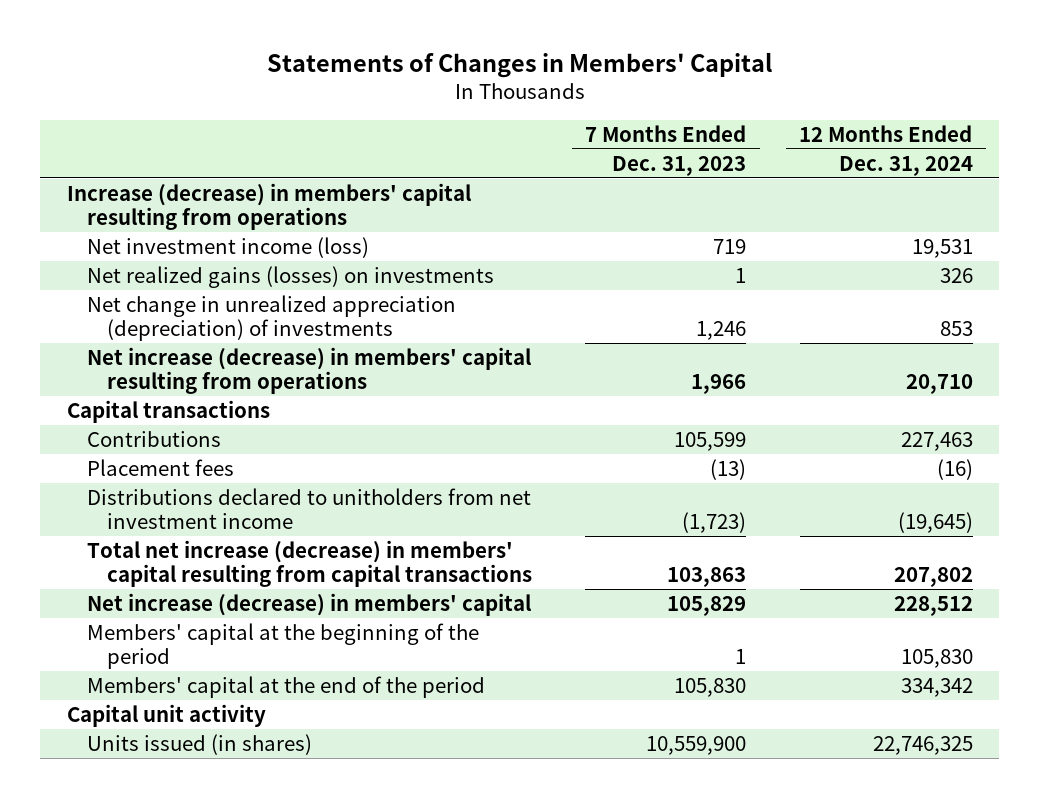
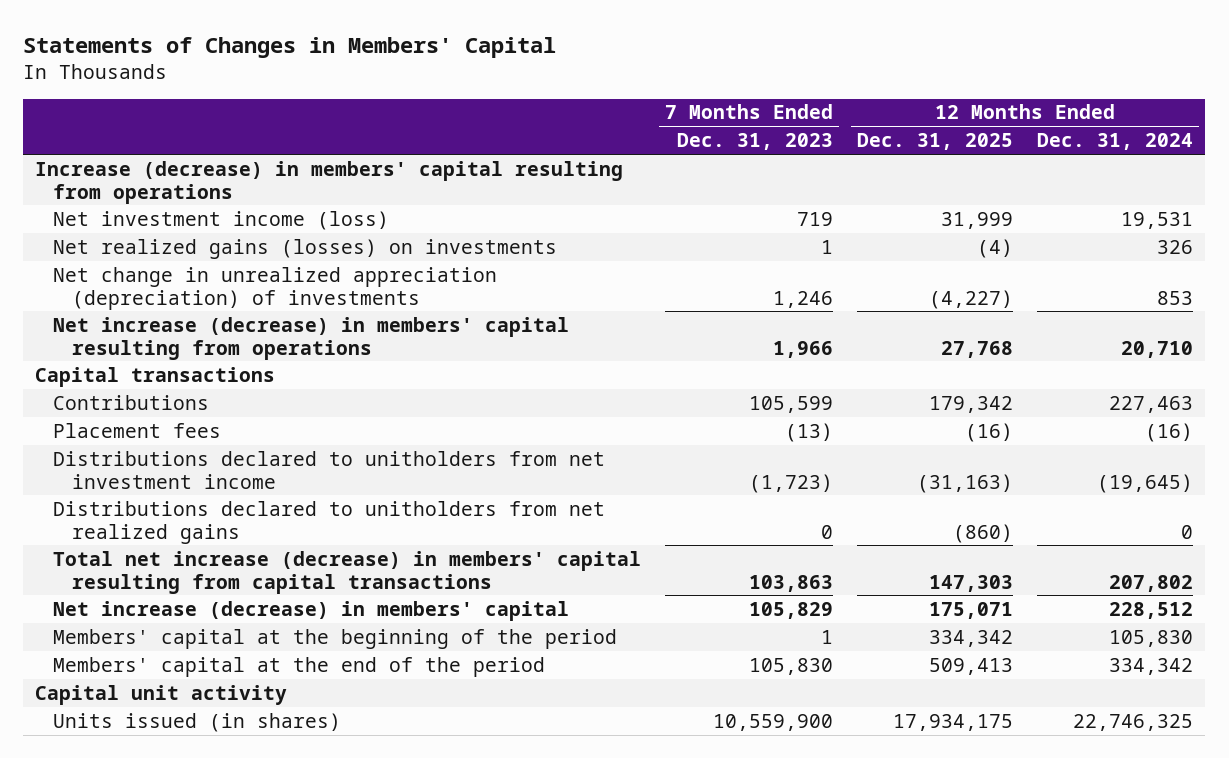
none -> [857,133,1014,151] Dec. 31, 2025
none -> [53,500,606,544] Distributions declared to unitholders from net realized gains

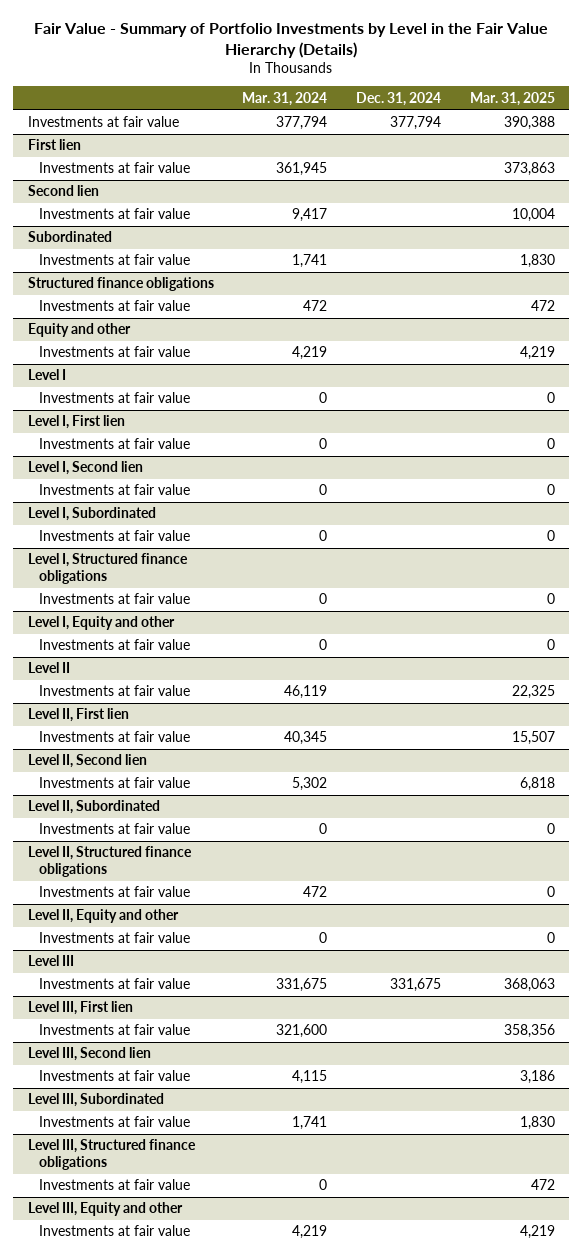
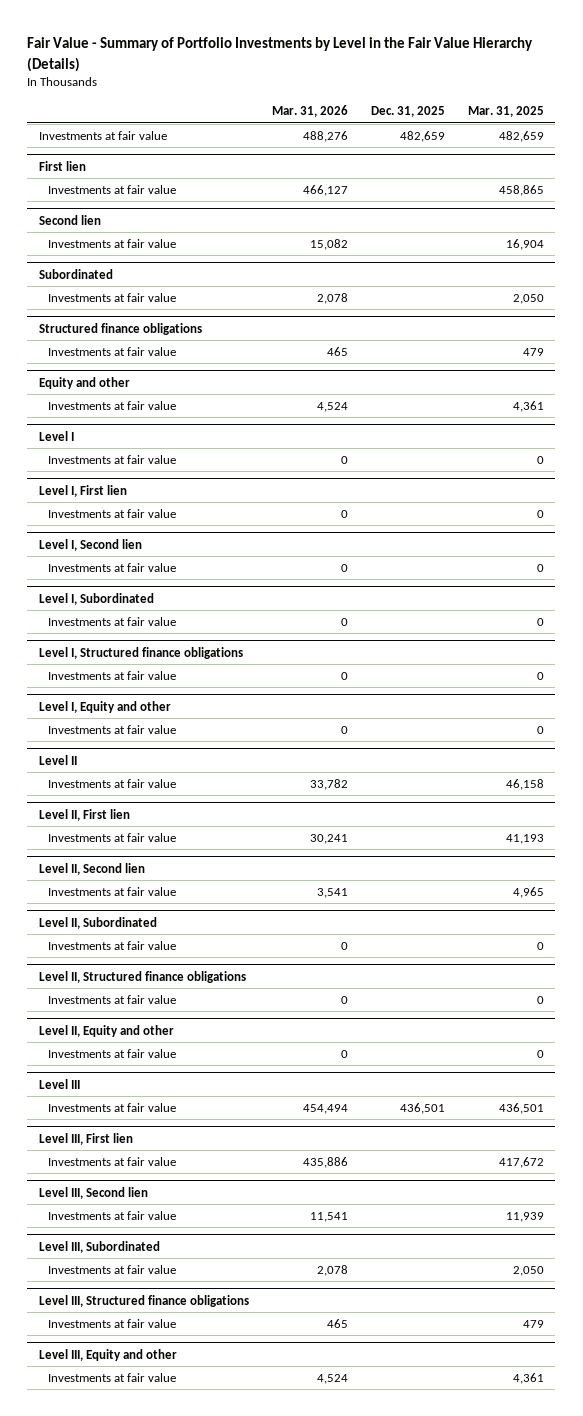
[242,91,328,106] Mar. 31, 2024 -> none
[356,91,442,106] Dec. 31, 2024 -> none
none -> [271,105,348,118] Mar. 31, 2026
none -> [370,106,445,118] Dec. 31, 2025
[503,116,555,131] 390,388 -> [498,130,544,142] 482,659
[503,162,555,177] 373,863 -> [498,184,544,196] 458,865
[511,208,555,223] 10,004 -> [505,238,544,250] 16,904
[519,254,555,269] 1,830 -> [512,293,544,304] 2,050
[530,300,555,312] 472 -> [522,347,544,356] 479
[519,346,555,361] 4,219 -> [512,400,544,412] 4,361
[511,685,555,700] 22,325 -> [505,778,544,790] 46,158
[511,731,555,746] 15,507 -> [505,833,544,844] 41,193
[519,777,555,792] 6,818 -> [512,886,544,898] 4,965
[503,978,555,993] 368,063 -> [498,1102,544,1114] 436,501
[503,1024,555,1039] 358,356 -> [498,1156,544,1168] 417,672
[519,1070,555,1085] 3,186 -> [505,1211,544,1222] 11,939
[519,1116,555,1131] 1,830 -> [512,1265,544,1276] 2,050
[530,1179,555,1191] 472 -> [522,1319,544,1328] 479
[519,1225,555,1240] 4,219 -> [512,1372,544,1384] 4,361

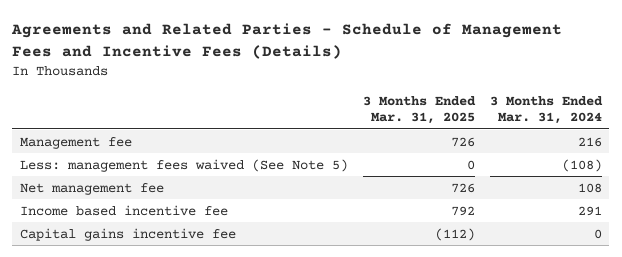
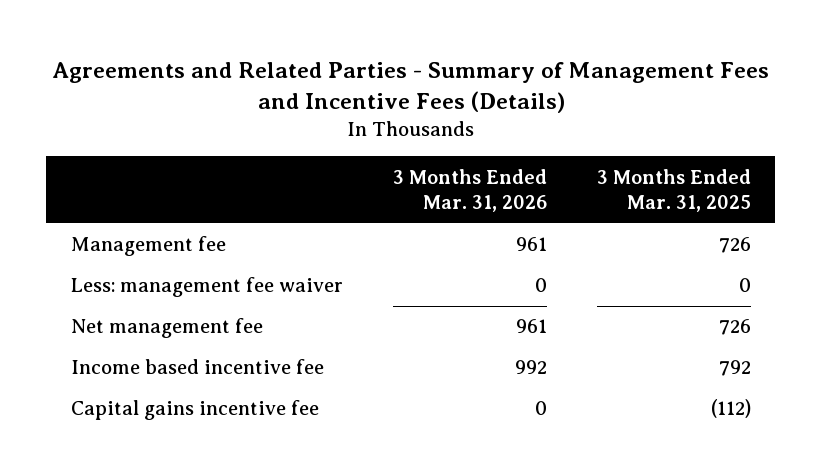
[11,23,563,60] Agreements and Related Parties - Schedule of Management Fees and Incentive Fees (Details) -> [51,61,769,113] Agreements and Related Parties - Summary of Management Fees and Incentive Fees (Details)
[489,95,603,125] 3 Months Ended Mar. 31, 2024 -> none
none -> [392,168,547,213] 3 Months Ended Mar. 31, 2026
[19,158,348,172] Less: management fees waived (See Note 5) -> [71,277,344,298] Less: management fee waiver

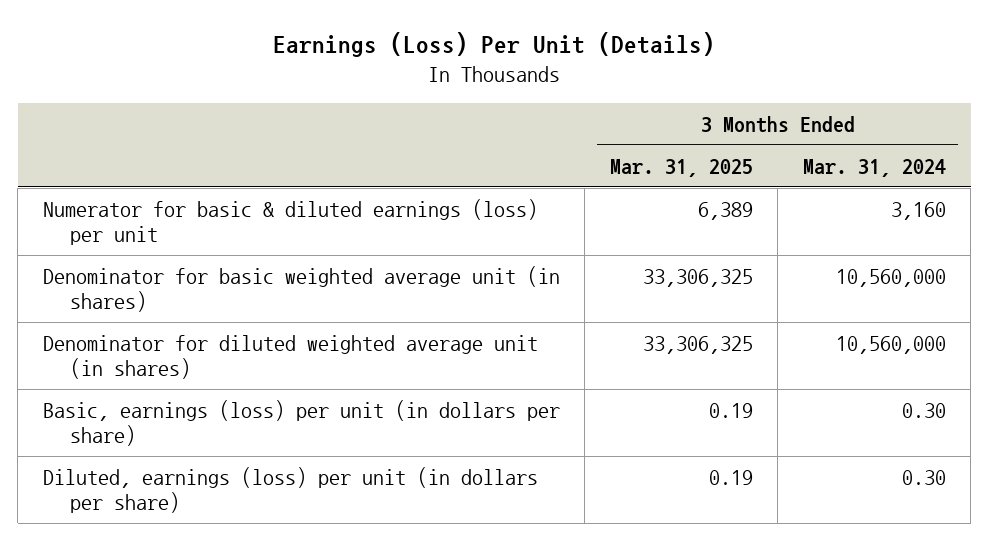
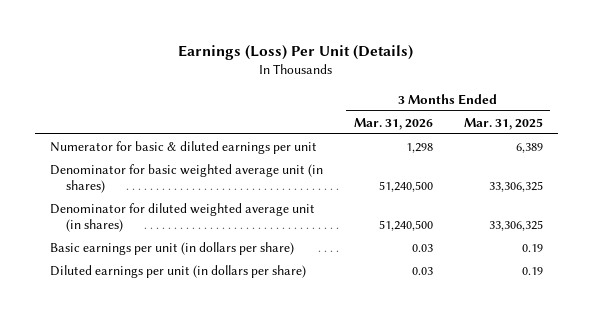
[802,158,946,177] Mar. 31, 2024 -> none
none -> [353,117,433,130] Mar. 31, 2026
[42,198,538,246] Numerator for basic & diluted earnings (loss) per unit -> [50,140,318,154] Numerator for basic & diluted earnings per unit
[42,399,560,447] Basic, earnings (loss) per unit (in dollars per share) -> [50,241,295,255] Basic earnings per unit (in dollars per share)
[42,466,538,514] Diluted, earnings (loss) per unit (in dollars per share) -> [50,264,307,278] Diluted earnings per unit (in dollars per share)

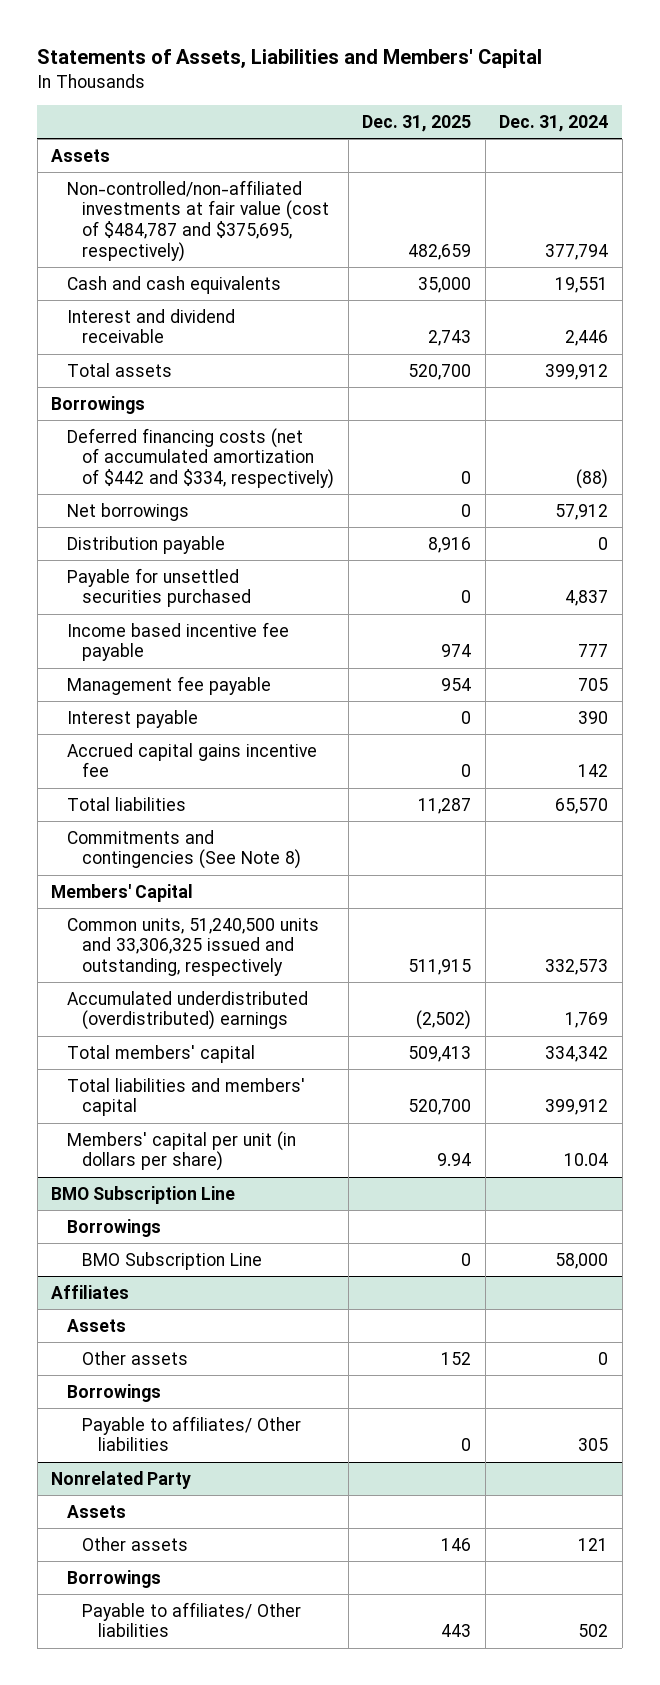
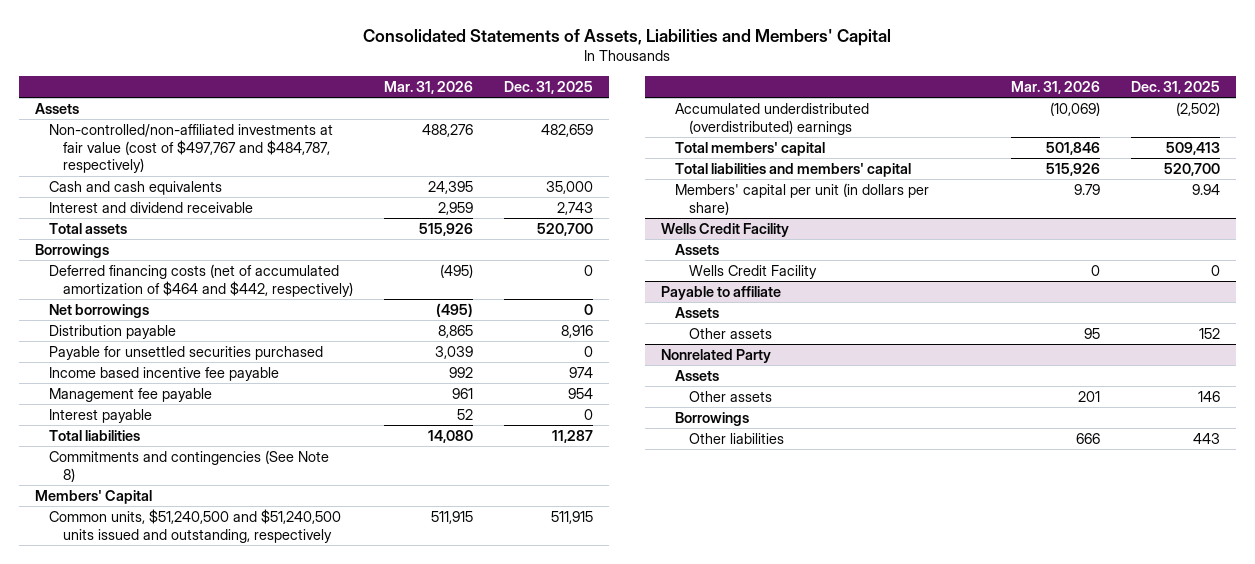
[37,49,543,69] Statements of Assets, Liabilities and Members' Capital -> [363,28,892,46] Consolidated Statements of Assets, Liabilities and Members' Capital
[499,114,609,132] Dec. 31, 2024 -> none
none -> [384,80,474,94] Mar. 31, 2026
[66,179,330,262] Non-controlled/non-affiliated investments at fair value (cost of $484,787 and $375,695, respectively) -> [48,124,333,174] Non-controlled/non-affiliated investments at fair value (cost of $497,767 and $484,787, respectively)
[66,427,335,490] Deferred financing costs (net of accumulated amortization of $442 and $334, respectively) -> [48,264,353,297] Deferred financing costs (net of accumulated amortization of $464 and $442, respectively)
[66,742,317,778] Accrued capital gains incentive fee -> none
[66,917,319,977] Common units, 51,240,500 units and 33,306,325 issued and outstanding, respectively -> [48,509,341,543] Common units, $51,240,500 and $51,240,500 units issued and outstanding, respectively
[51,1185,236,1204] BMO Subscription Line -> none
[66,1218,161,1237] Borrowings -> none
[82,1251,263,1270] BMO Subscription Line -> none
[51,1284,130,1299] Affiliates -> none
none -> [661,223,790,238] Wells Credit Facility
none -> [689,265,818,280] Wells Credit Facility
none -> [661,286,782,301] Payable to affiliate
none -> [675,307,720,319] Assets
[66,1383,161,1402] Borrowings -> none
[82,1415,302,1452] Payable to affiliates/ Other liabilities -> none
[82,1601,302,1638] Payable to affiliates/ Other liabilities -> [689,433,785,445] Other liabilities

